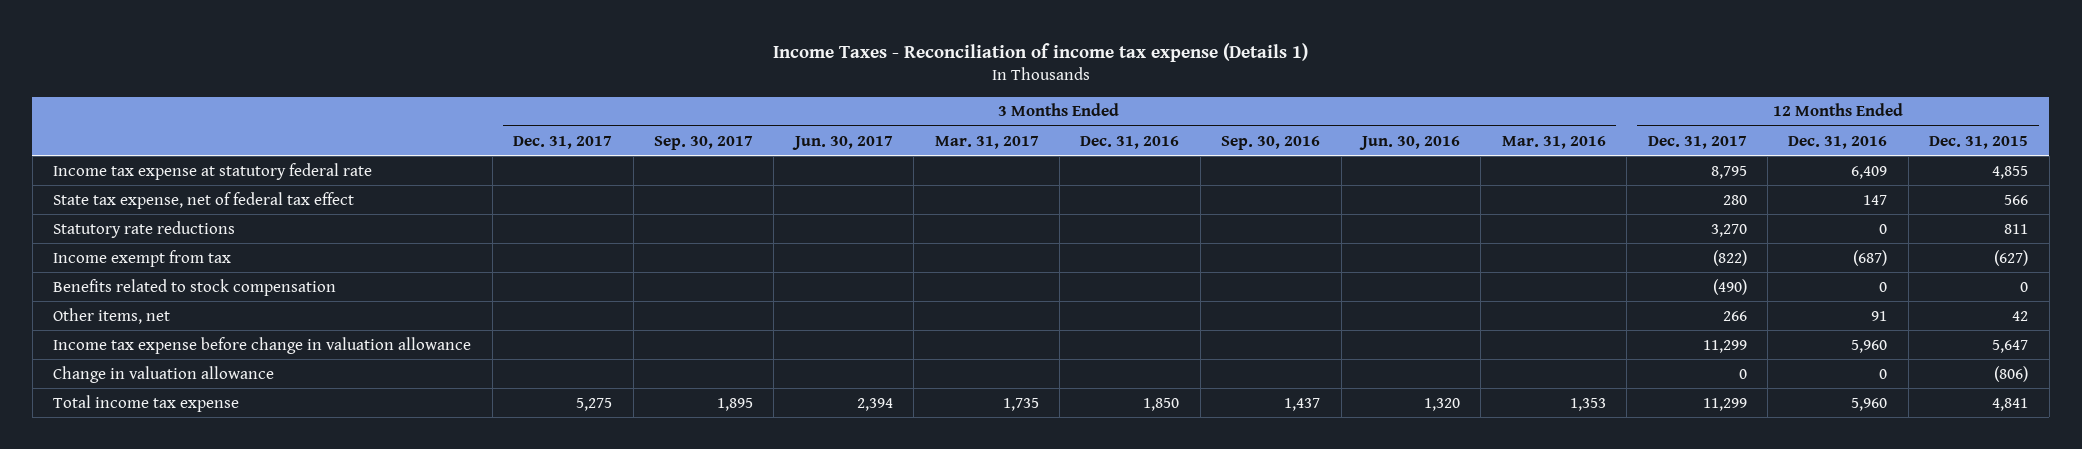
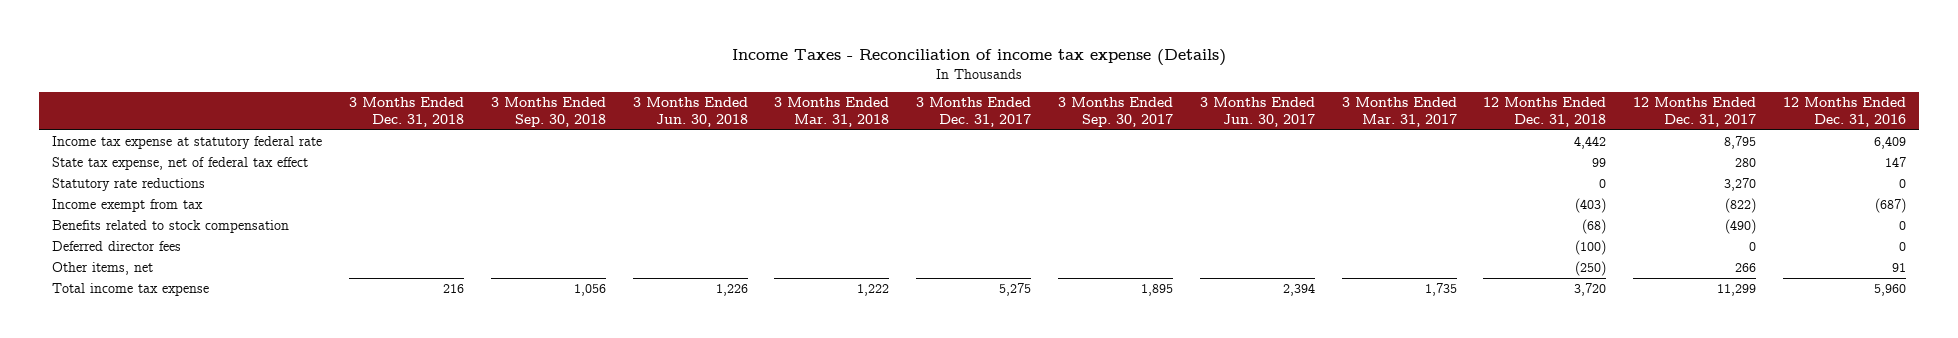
[772,42,1308,62] Income Taxes - Reconciliation of income tax expense (Details 1) -> [732,49,1227,67] Income Taxes - Reconciliation of income tax expense (Details)
[1080,135,1180,149] Dec. 31, 2016 -> none
[1221,135,1321,150] Sep. 30, 2016 -> none
[1358,135,1460,150] Jun. 30, 2016 -> none
[1501,135,1606,149] Mar. 31, 2016 -> none
[1929,135,2029,149] Dec. 31, 2015 -> none
none -> [349,97,465,127] 3 Months Ended Dec. 31, 2018
none -> [490,97,606,127] 3 Months Ended Sep. 30, 2018
none -> [632,97,748,127] 3 Months Ended Jun. 30, 2018
none -> [774,97,890,127] 3 Months Ended Mar. 31, 2018
none -> [1483,97,1607,127] 12 Months Ended Dec. 31, 2018
none -> [52,241,182,252] Deferred director fees
[53,336,472,354] Income tax expense before change in valuation allowance -> none
[53,365,275,383] Change in valuation allowance -> none

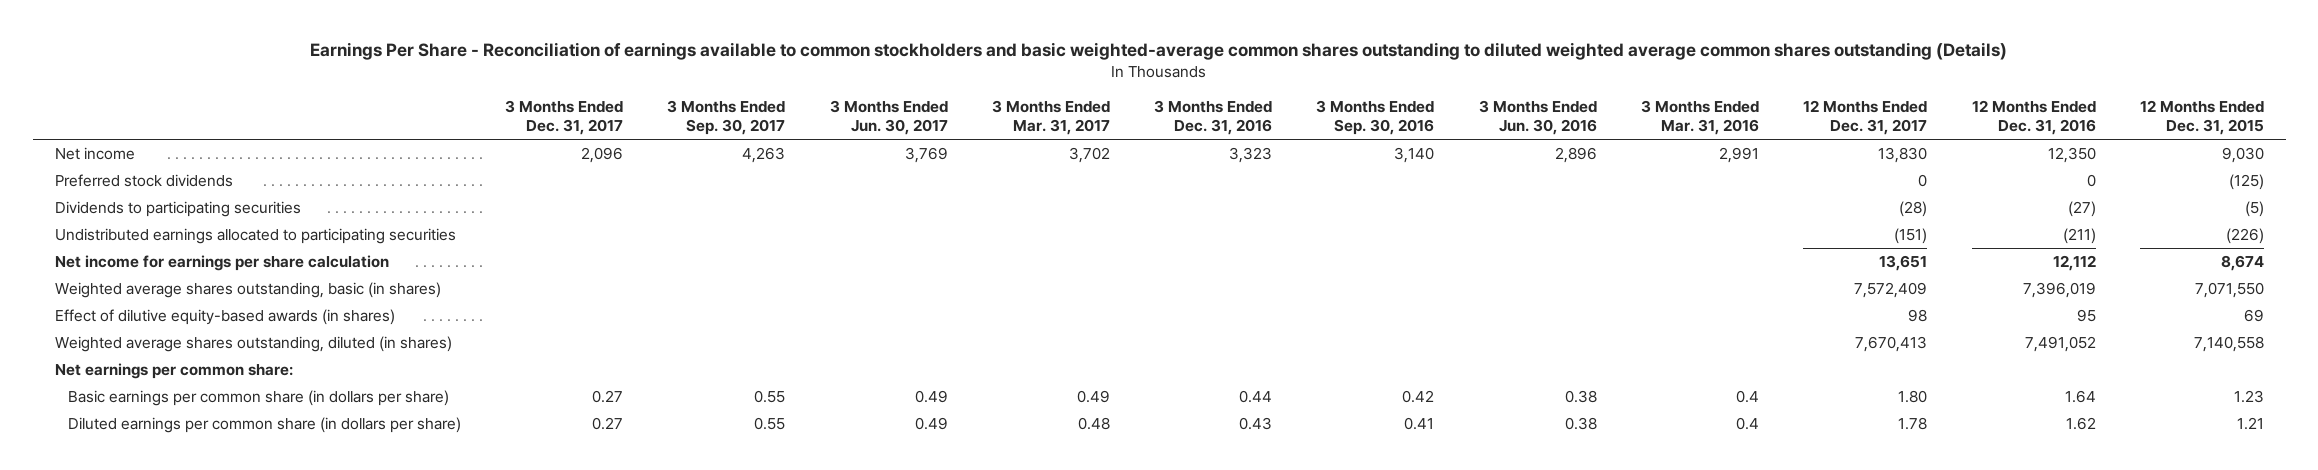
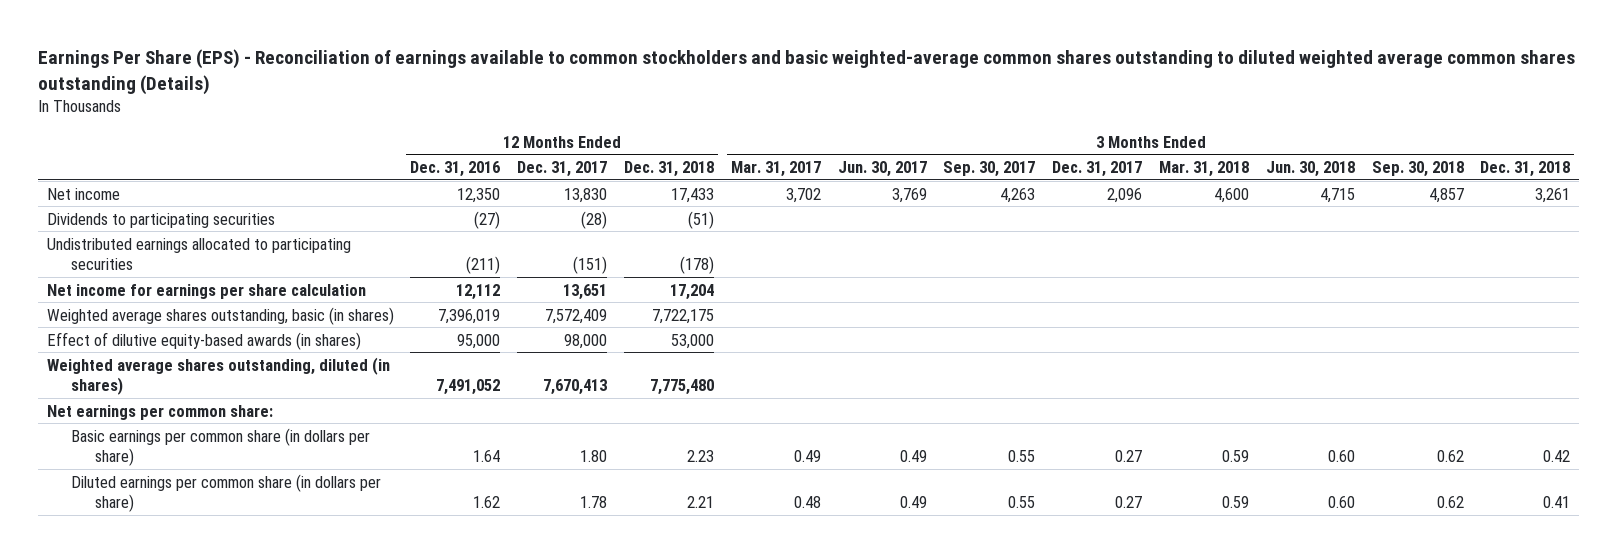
[310,42,2008,61] Earnings Per Share - Reconciliation of earnings available to common stockholders and basic weighted-average common shares outstanding to diluted weighted average common shares outstanding (Details) -> [38,49,1576,95] Earnings Per Share (EPS) - Reconciliation of earnings available to common stockholders and basic weighted-average common shares outstanding to diluted weighted average common shares outstanding (Details)
[1154,99,1273,136] 3 Months Ended Dec. 31, 2016 -> none
[1316,99,1435,136] 3 Months Ended Sep. 30, 2016 -> none
[1478,99,1597,136] 3 Months Ended Jun. 30, 2016 -> none
[1640,99,1759,136] 3 Months Ended Mar. 31, 2016 -> none
[2139,99,2264,136] 12 Months Ended Dec. 31, 2015 -> none
none -> [623,160,714,177] Dec. 31, 2018
none -> [1158,160,1249,177] Mar. 31, 2018
none -> [1265,160,1355,177] Jun. 30, 2018
none -> [1371,160,1464,177] Sep. 30, 2018
none -> [1480,160,1571,177] Dec. 31, 2018
[54,174,233,188] Preferred stock dividends -> none
[1908,309,1928,323] 98 -> [564,333,608,349] 98,000
[2076,309,2096,323] 95 -> [457,333,501,349] 95,000

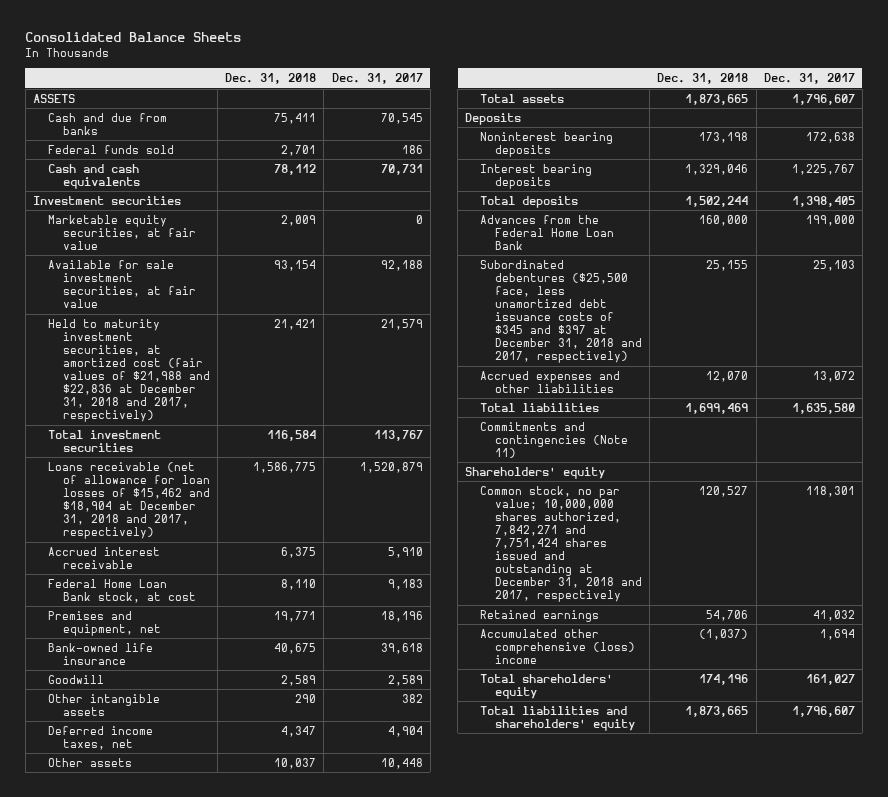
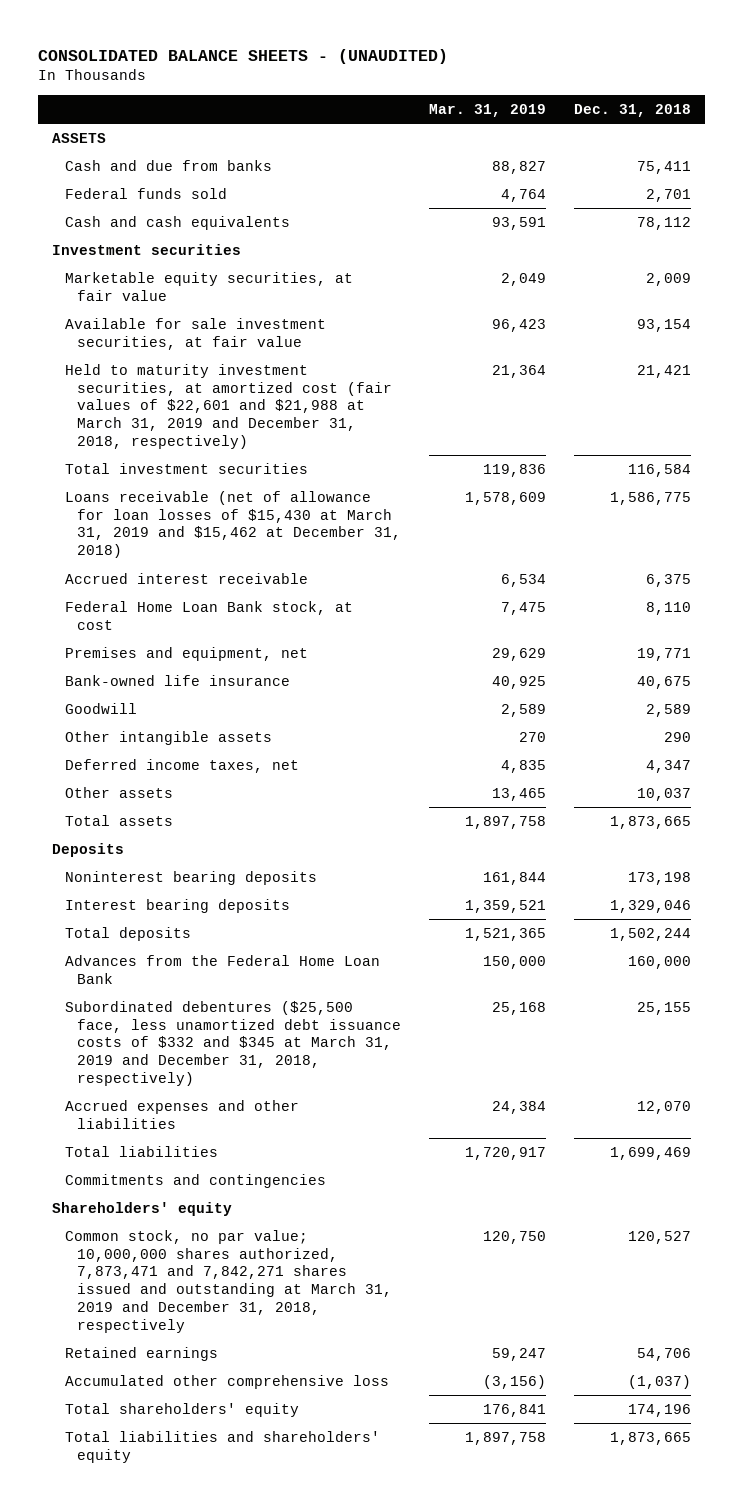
[25,32,242,43] Consolidated Balance Sheets -> [38,48,449,64] CONSOLIDATED BALANCE SHEETS - (UNAUDITED)
[331,73,423,85] Dec. 31, 2017 -> none
none -> [428,103,546,117] Mar. 31, 2019
[48,318,211,423] Held to maturity investment securities, at amortized cost (fair values of $21,988 and $22,836 at December 31, 2018 and 2017, respectively) -> [64,363,392,449] Held to maturity investment securities, at amortized cost (fair values of $22,601 and $21,988 at March 31, 2019 and December 31, 2018, respectively)
[48,461,211,540] Loans receivable (net of allowance for loan losses of $15,462 and $18,904 at December 31, 2018 and 2017, respectively) -> [64,490,401,559] Loans receivable (net of allowance for loan losses of $15,430 at March 31, 2019 and $15,462 at December 31, 2018)
[480,259,643,364] Subordinated debentures ($25,500 face, less unamortized debt issuance costs of $345 and $397 at December 31, 2018 and 2017, respectively) -> [64,1000,401,1086] Subordinated debentures ($25,500 face, less unamortized debt issuance costs of $332 and $345 at March 31, 2019 and December 31, 2018, respectively)
[480,421,629,458] Commitments and contingencies (Note 11) -> [64,1173,326,1188] Commitments and contingencies
[480,485,643,603] Common stock, no par value; 10,000,000 shares authorized, 7,842,271 and 7,751,424 shares issued and outstanding at December 31, 2018 and 2017, respectively -> [64,1229,392,1333] Common stock, no par value; 10,000,000 shares authorized, 7,873,471 and 7,842,271 shares issued and outstanding at March 31, 2019 and December 31, 2018, respectively
[480,628,636,664] Accumulated other comprehensive (loss) income -> [64,1374,389,1389] Accumulated other comprehensive loss

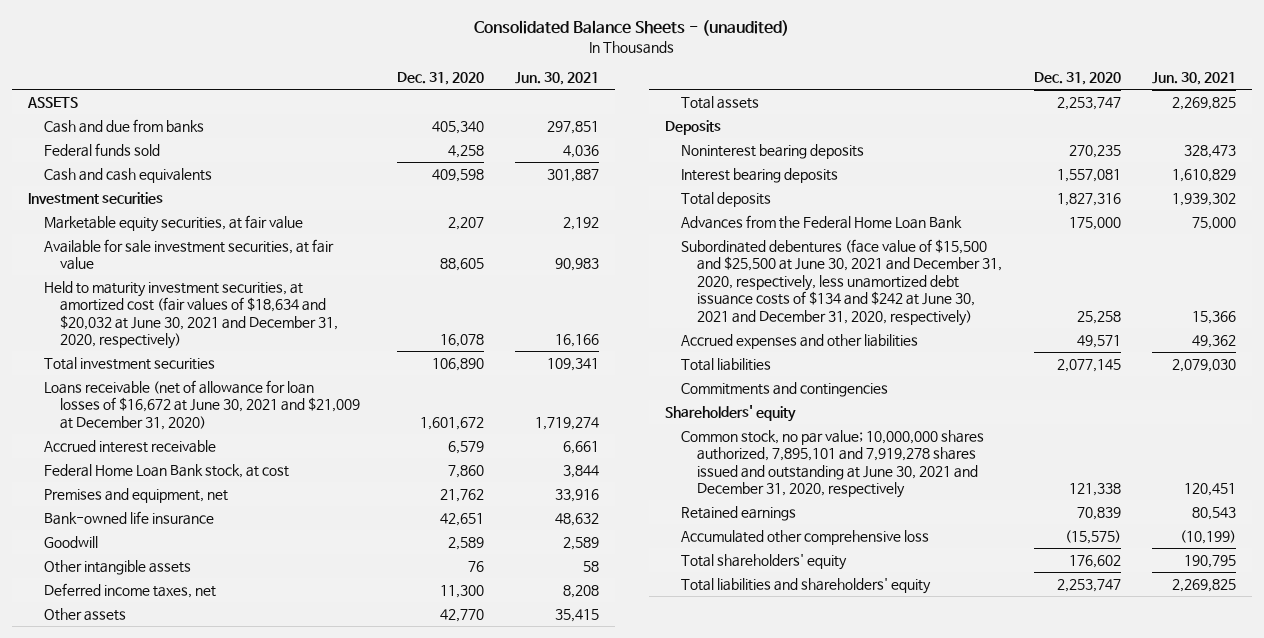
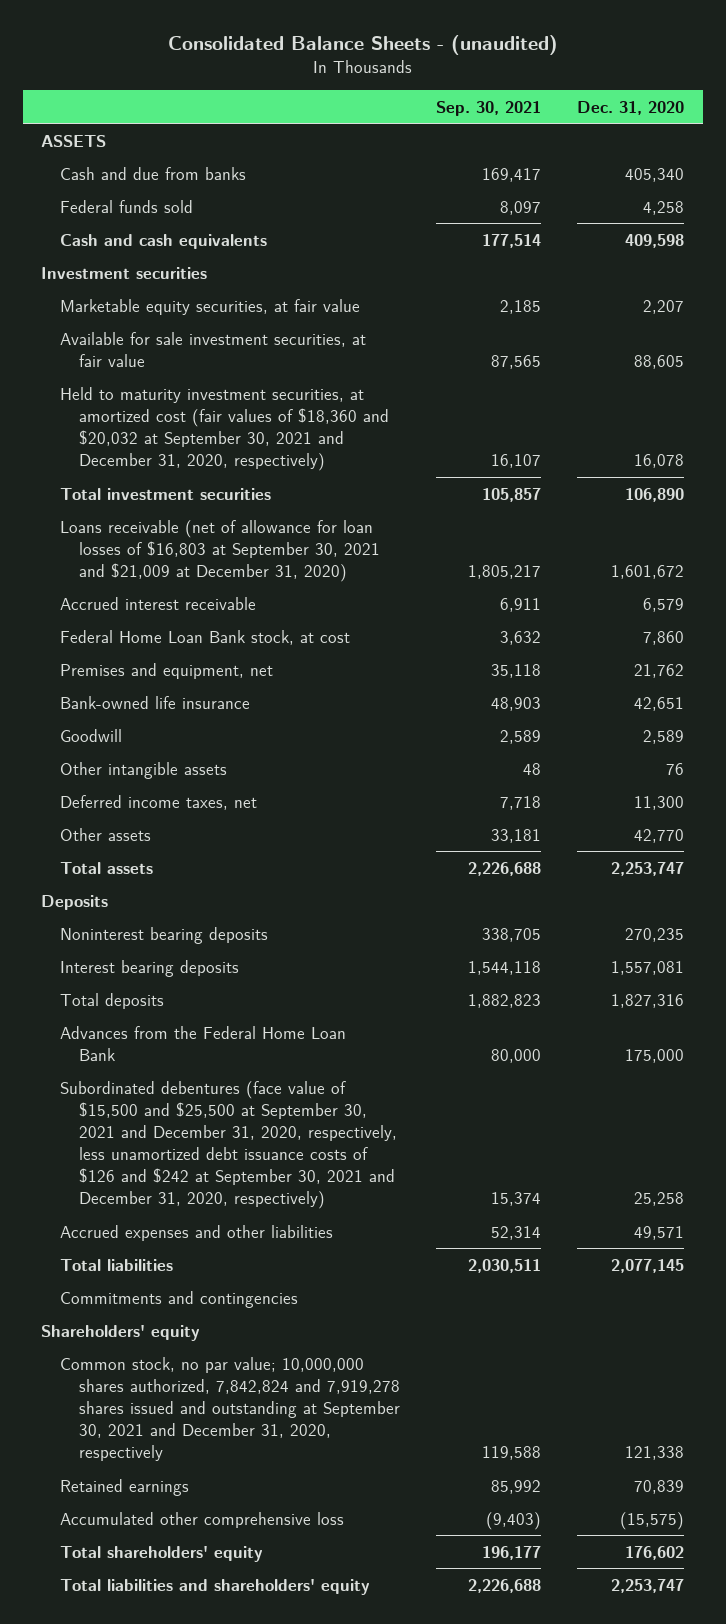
[515,72,600,86] Jun. 30, 2021 -> none
none -> [436,100,542,116] Sep. 30, 2021
[44,280,339,350] Held to maturity investment securities, at amortized cost (fair values of $18,634 and $20,032 at June 30, 2021 and December 31, 2020, respectively) -> [60,386,389,472] Held to maturity investment securities, at amortized cost (fair values of $18,360 and $20,032 at September 30, 2021 and December 31, 2020, respectively)
[44,379,361,430] Loans receivable (net of allowance for loan losses of $16,672 at June 30, 2021 and $21,009 at December 31, 2020) -> [60,519,380,582] Loans receivable (net of allowance for loan losses of $16,803 at September 30, 2021 and $21,009 at December 31, 2020)
[681,238,1003,326] Subordinated debentures (face value of $15,500 and $25,500 at June 30, 2021 and December 31, 2020, respectively, less unamortized debt issuance costs of $134 and $242 at June 30, 2021 and December 31, 2020, respectively) -> [60,1080,397,1210] Subordinated debentures (face value of $15,500 and $25,500 at September 30, 2021 and December 31, 2020, respectively, less unamortized debt issuance costs of $126 and $242 at September 30, 2021 and December 31, 2020, respectively)
[681,429,985,499] Common stock, no par value; 10,000,000 shares authorized, 7,895,101 and 7,919,278 shares issued and outstanding at June 30, 2021 and December 31, 2020, respectively -> [60,1356,400,1462] Common stock, no par value; 10,000,000 shares authorized, 7,842,824 and 7,919,278 shares issued and outstanding at September 30, 2021 and December 31, 2020, respectively

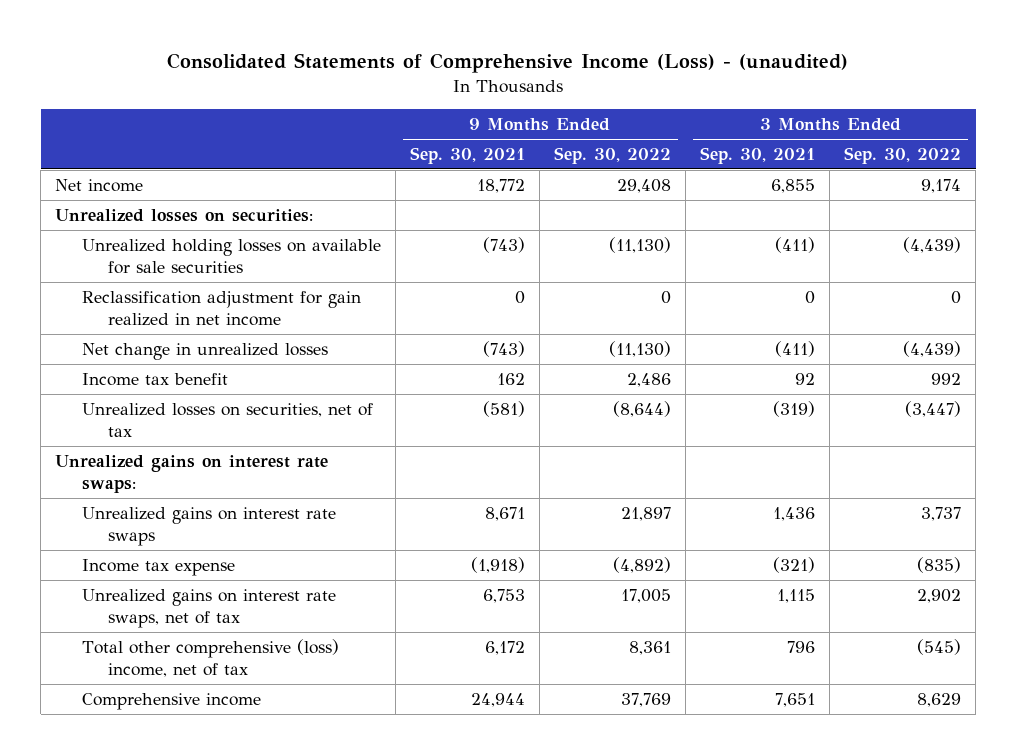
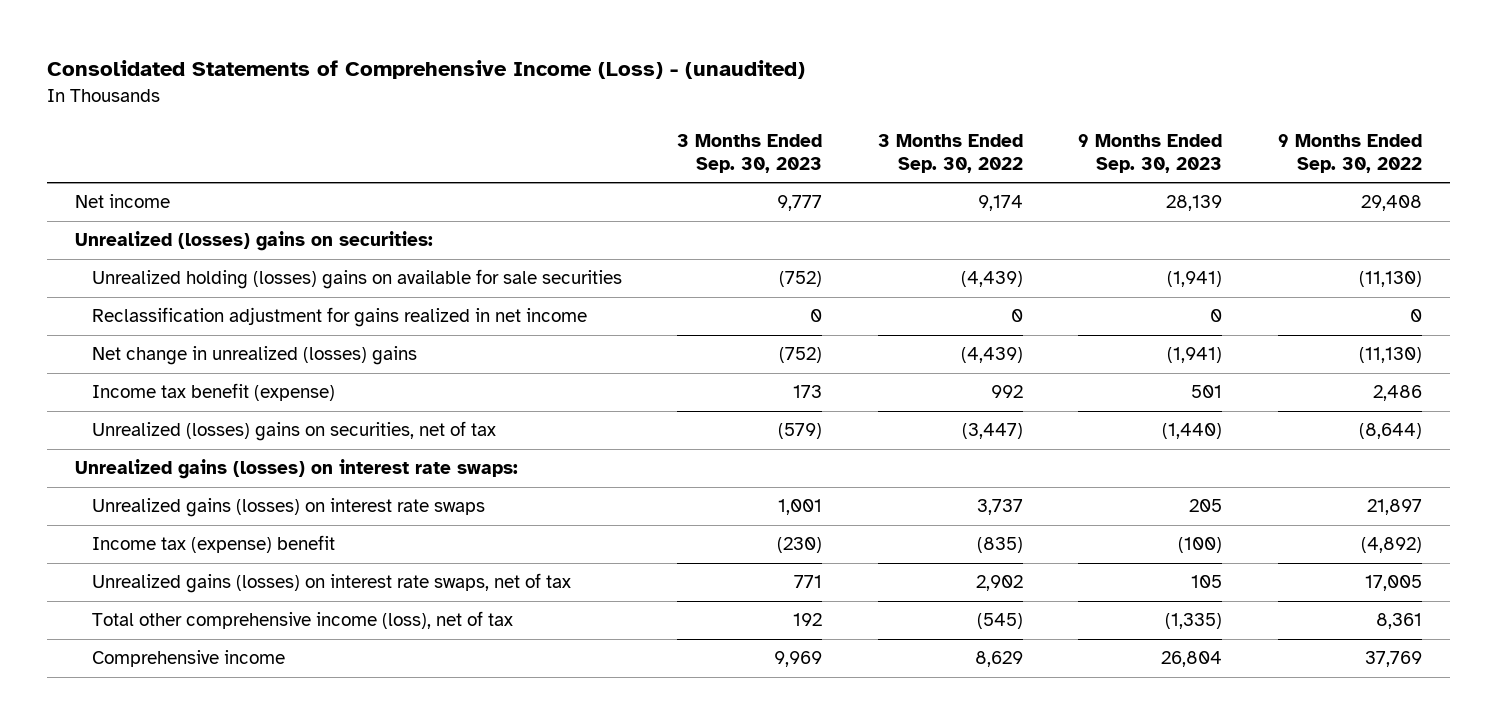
[409,146,525,164] Sep. 30, 2021 -> none
[700,146,816,164] Sep. 30, 2021 -> none
none -> [677,133,823,174] 3 Months Ended Sep. 30, 2023
none -> [1078,133,1223,174] 9 Months Ended Sep. 30, 2023
[55,208,314,222] Unrealized losses on securities: -> [74,231,433,252] Unrealized (losses) gains on securities:
[81,238,381,275] Unrealized holding losses on available for sale securities -> [91,269,622,290] Unrealized holding (losses) gains on available for sale securities
[81,290,361,327] Reclassification adjustment for gain realized in net income -> [91,307,587,328] Reclassification adjustment for gains realized in net income
[81,342,328,360] Net change in unrealized losses -> [91,346,417,366] Net change in unrealized (losses) gains
[81,372,228,386] Income tax benefit -> [91,383,335,402] Income tax benefit (expense)
[81,402,373,438] Unrealized losses on securities, net of tax -> [91,421,496,442] Unrealized (losses) gains on securities, net of tax
[55,454,329,494] Unrealized gains on interest rate swaps: -> [74,459,518,480] Unrealized gains (losses) on interest rate swaps:
[81,506,336,547] Unrealized gains on interest rate swaps -> [91,498,485,518] Unrealized gains (losses) on interest rate swaps
[81,558,235,576] Income tax expense -> [91,535,335,554] Income tax (expense) benefit
[81,588,336,629] Unrealized gains on interest rate swaps, net of tax -> [91,573,571,594] Unrealized gains (losses) on interest rate swaps, net of tax
[81,638,339,678] Total other comprehensive (loss) income, net of tax -> [91,611,513,630] Total other comprehensive income (loss), net of tax

